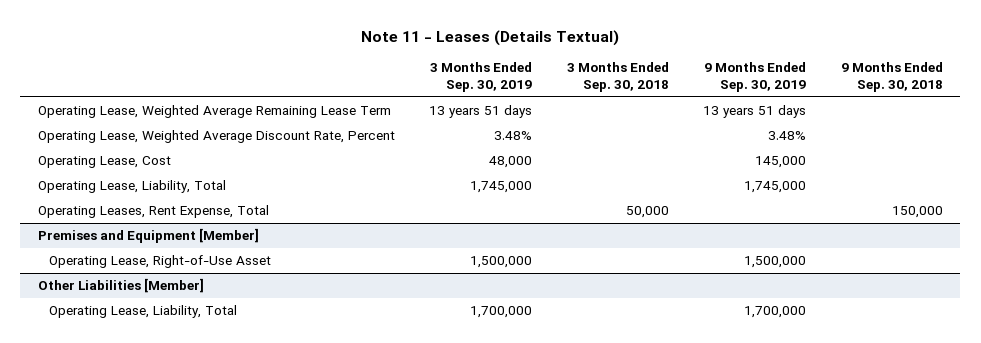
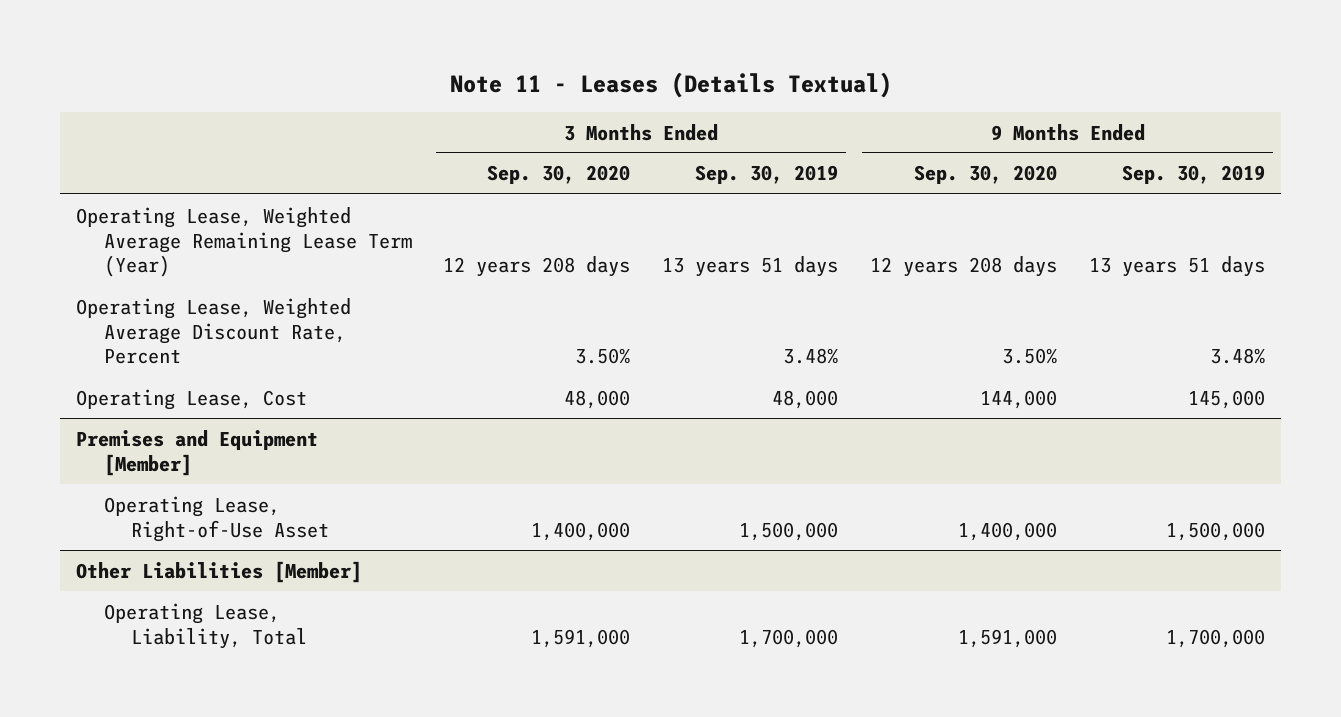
[566,62,669,93] 3 Months Ended Sep. 30, 2018 -> none
[840,62,943,93] 9 Months Ended Sep. 30, 2018 -> none
none -> [487,165,631,185] Sep. 30, 2020
none -> [914,165,1058,185] Sep. 30, 2020
[37,105,391,119] Operating Lease, Weighted Average Remaining Lease Term -> [76,206,412,278] Operating Lease, Weighted Average Remaining Lease Term (Year)
[37,180,226,194] Operating Lease, Liability, Total -> none
[37,205,269,219] Operating Leases, Rent Expense, Total -> none

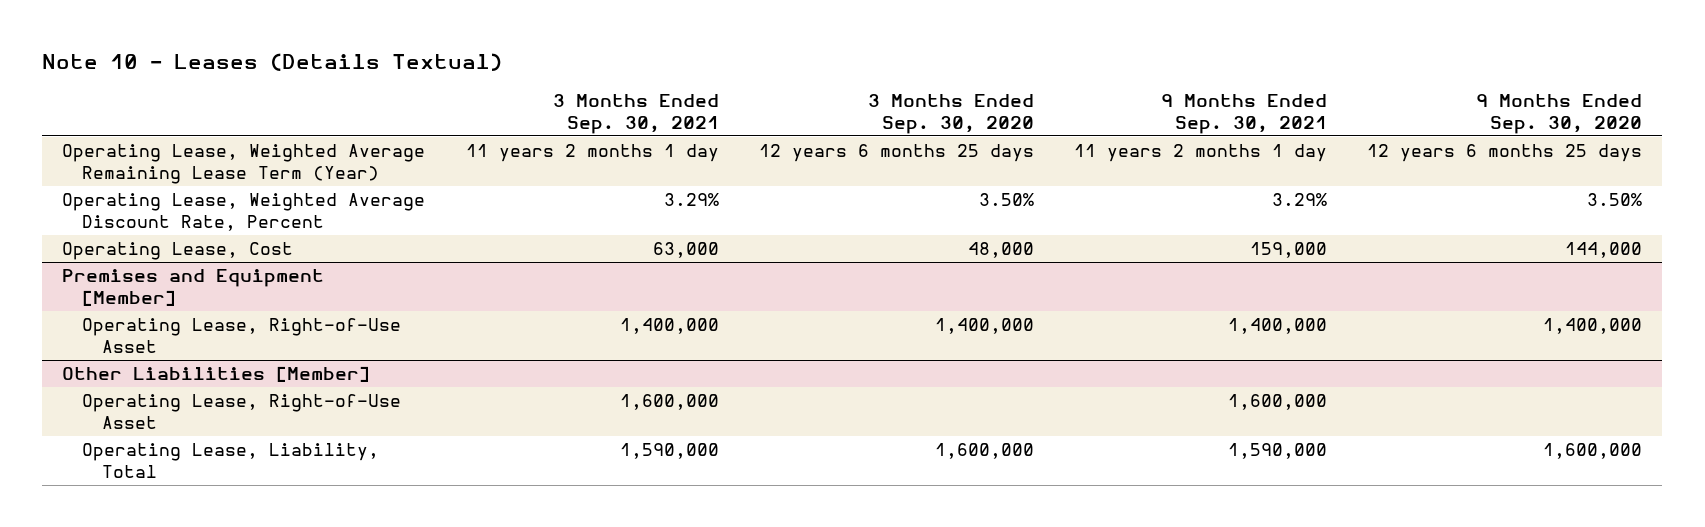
[449,71,892,98] Note 11 - Leases (Details Textual) -> [42,53,503,72] Note 10 - Leases (Details Textual)
[695,165,839,185] Sep. 30, 2019 -> none
[1122,165,1266,185] Sep. 30, 2019 -> none
none -> [552,94,719,134] 3 Months Ended Sep. 30, 2021
none -> [1161,94,1328,134] 9 Months Ended Sep. 30, 2021
[443,256,631,278] 12 years 208 days -> [758,144,1034,163] 12 years 6 months 25 days
[870,256,1058,278] 12 years 208 days -> [1367,144,1643,163] 12 years 6 months 25 days
none -> [82,394,402,429] Operating Lease, Right-of-Use Asset
[531,628,631,648] 1,591,000 -> [934,443,1034,460] 1,600,000
[958,628,1058,648] 1,591,000 -> [1543,443,1643,460] 1,600,000

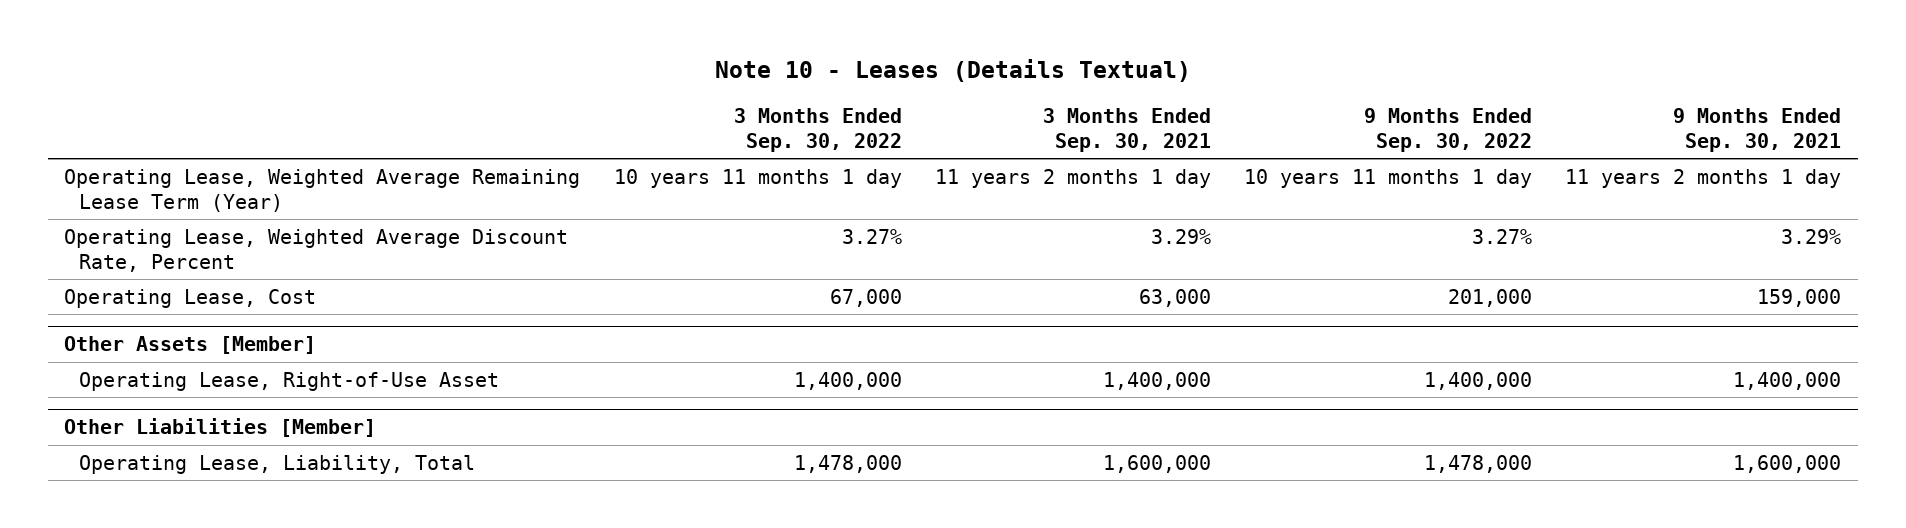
[867,94,1034,134] 3 Months Ended Sep. 30, 2020 -> none
[1476,94,1643,134] 9 Months Ended Sep. 30, 2020 -> none
none -> [733,107,902,152] 3 Months Ended Sep. 30, 2022
none -> [1364,107,1533,152] 9 Months Ended Sep. 30, 2022
[62,269,325,306] Premises and Equipment [Member] -> none
none -> [64,336,317,355] Other Assets [Member]
[82,394,402,429] Operating Lease, Right-of-Use Asset -> none
[619,443,719,460] 1,590,000 -> [1102,454,1211,473] 1,600,000
[1228,443,1328,460] 1,590,000 -> [1733,454,1842,473] 1,600,000

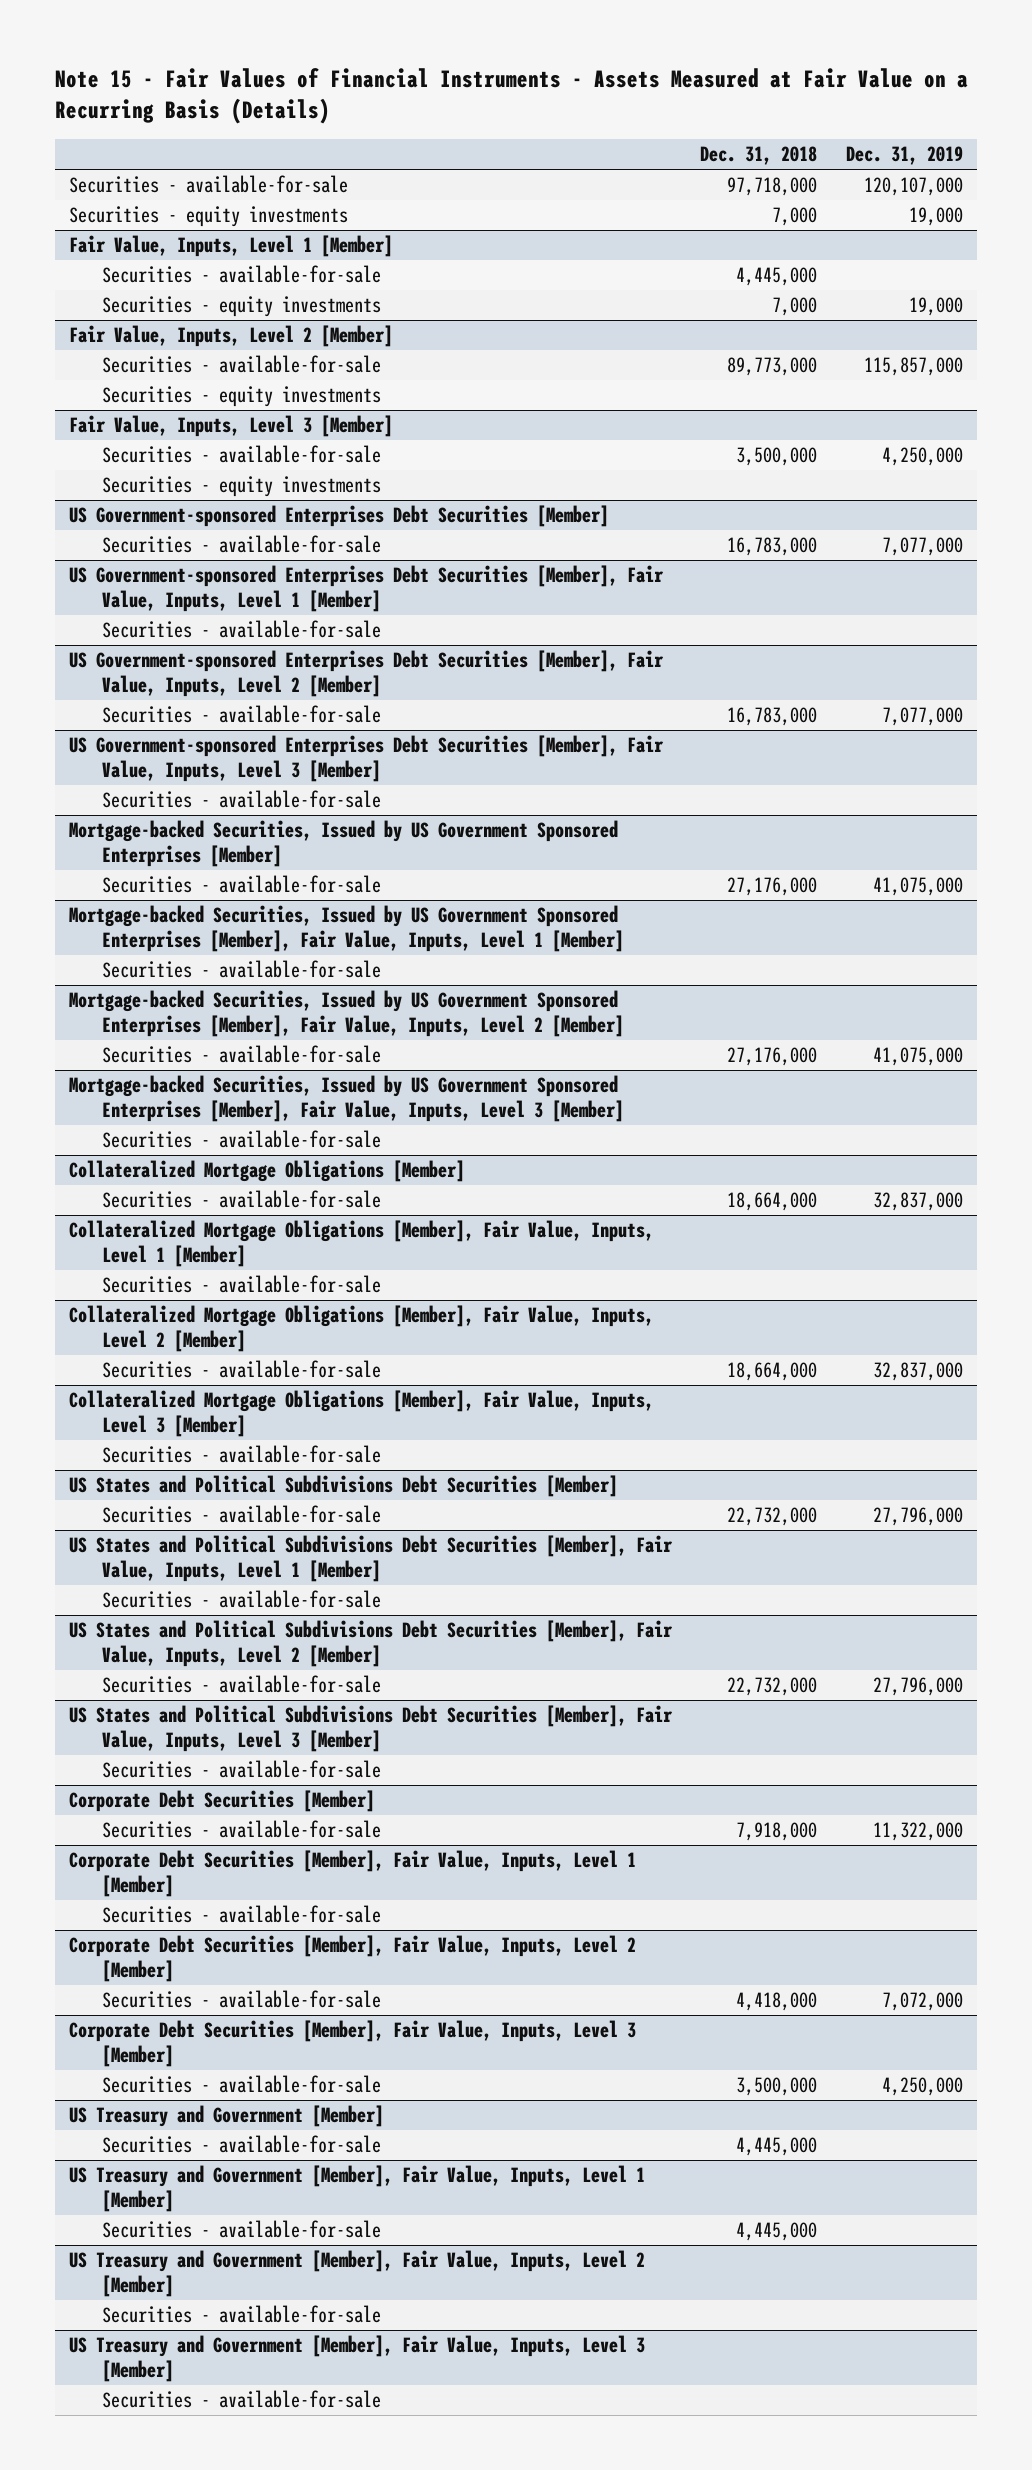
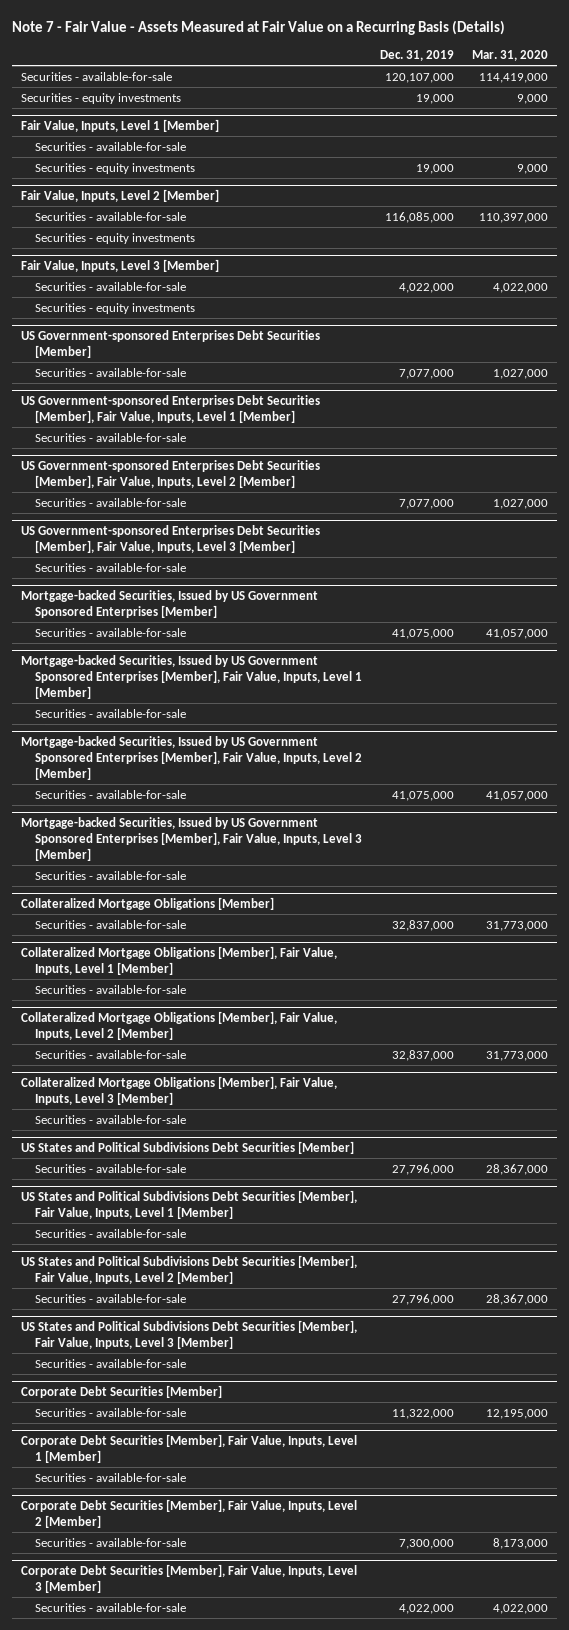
[55,67,969,125] Note 15 - Fair Values of Financial Instruments - Assets Measured at Fair Value on a Recurring Basis (Details) -> [11,19,505,35] Note 7 - Fair Value - Assets Measured at Fair Value on a Recurring Basis (Details)
[700,146,818,166] Dec. 31, 2018 -> none
none -> [472,50,549,62] Mar. 31, 2020
[863,357,963,377] 115,857,000 -> [384,211,454,223] 116,085,000
[881,447,963,467] 4,250,000 -> [398,282,454,293] 4,022,000
[881,1992,963,2012] 7,072,000 -> [398,1538,454,1549] 7,300,000
[69,2105,385,2128] US Treasury and Government [Member] -> none
[101,2135,381,2154] Securities - available-for-sale -> none
[69,2165,646,2212] US Treasury and Government [Member], Fair Value, Inputs, Level 1 [Member] -> none
[101,2220,381,2239] Securities - available-for-sale -> none
[69,2250,646,2297] US Treasury and Government [Member], Fair Value, Inputs, Level 2 [Member] -> none
[101,2305,381,2324] Securities - available-for-sale -> none
[69,2335,646,2382] US Treasury and Government [Member], Fair Value, Inputs, Level 3 [Member] -> none
[101,2390,381,2409] Securities - available-for-sale -> none
[881,2077,963,2097] 4,250,000 -> [398,1603,454,1614] 4,022,000

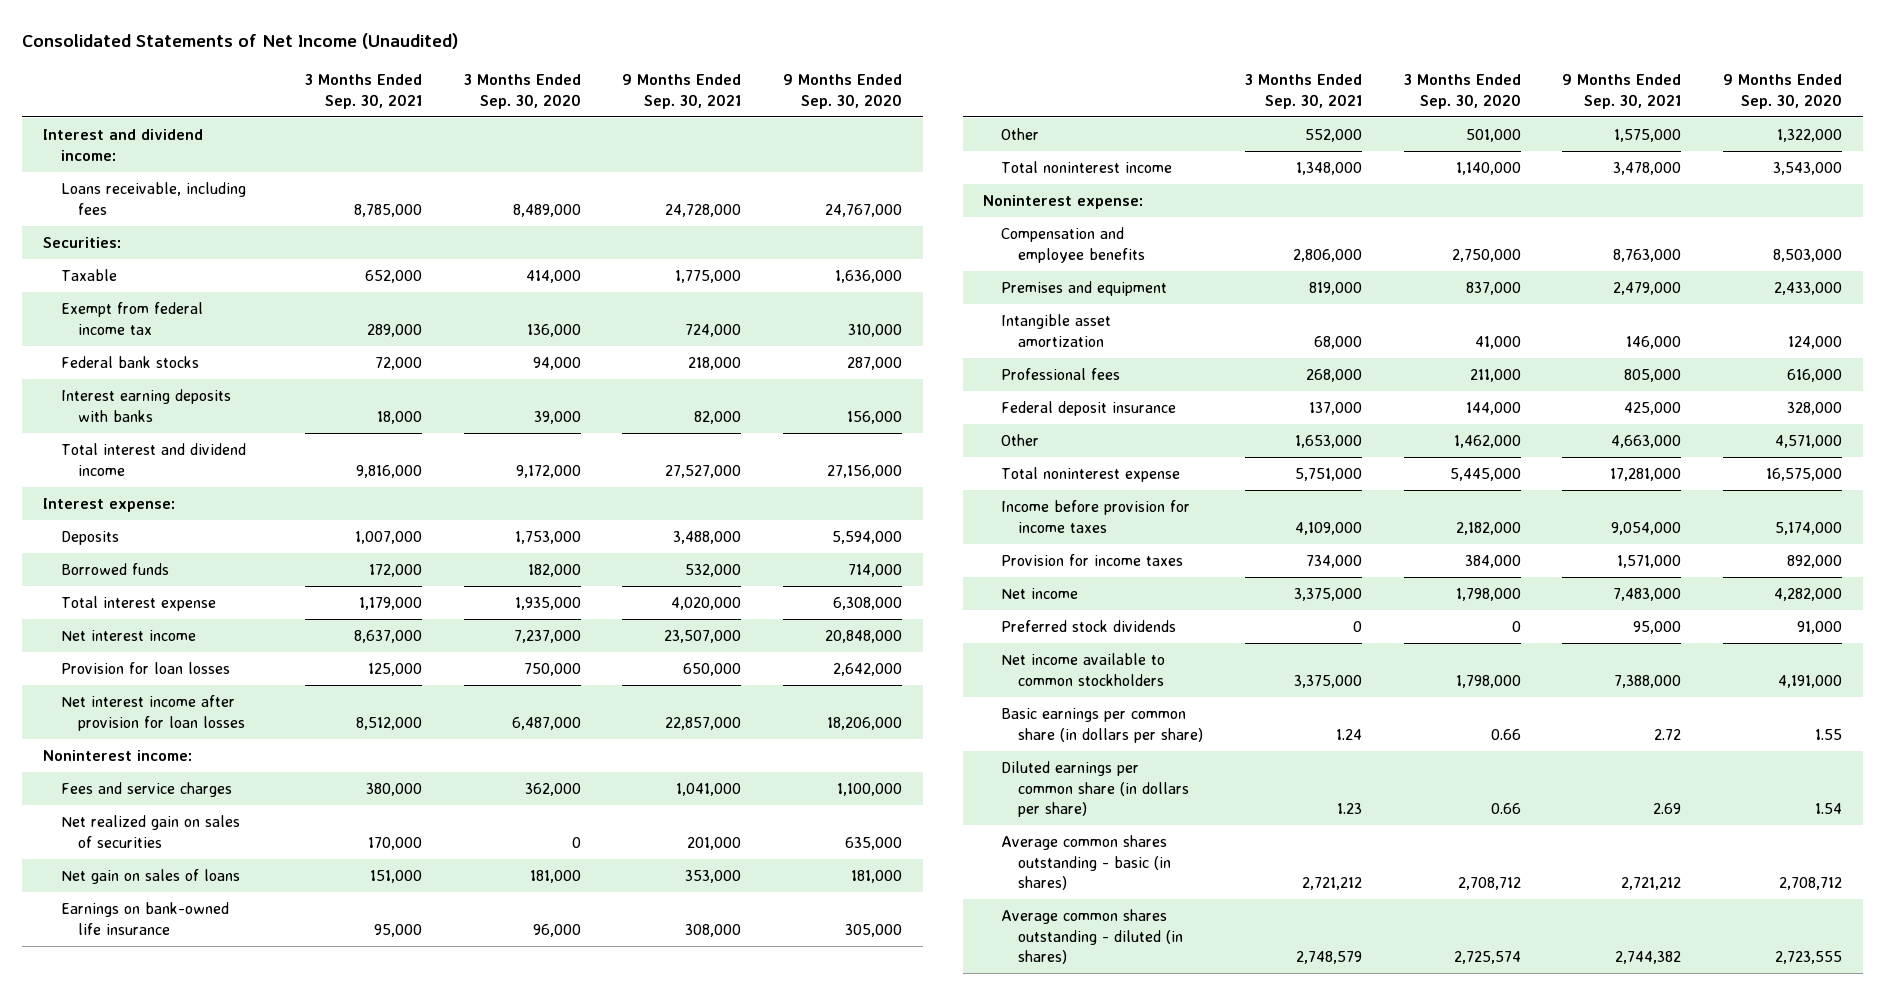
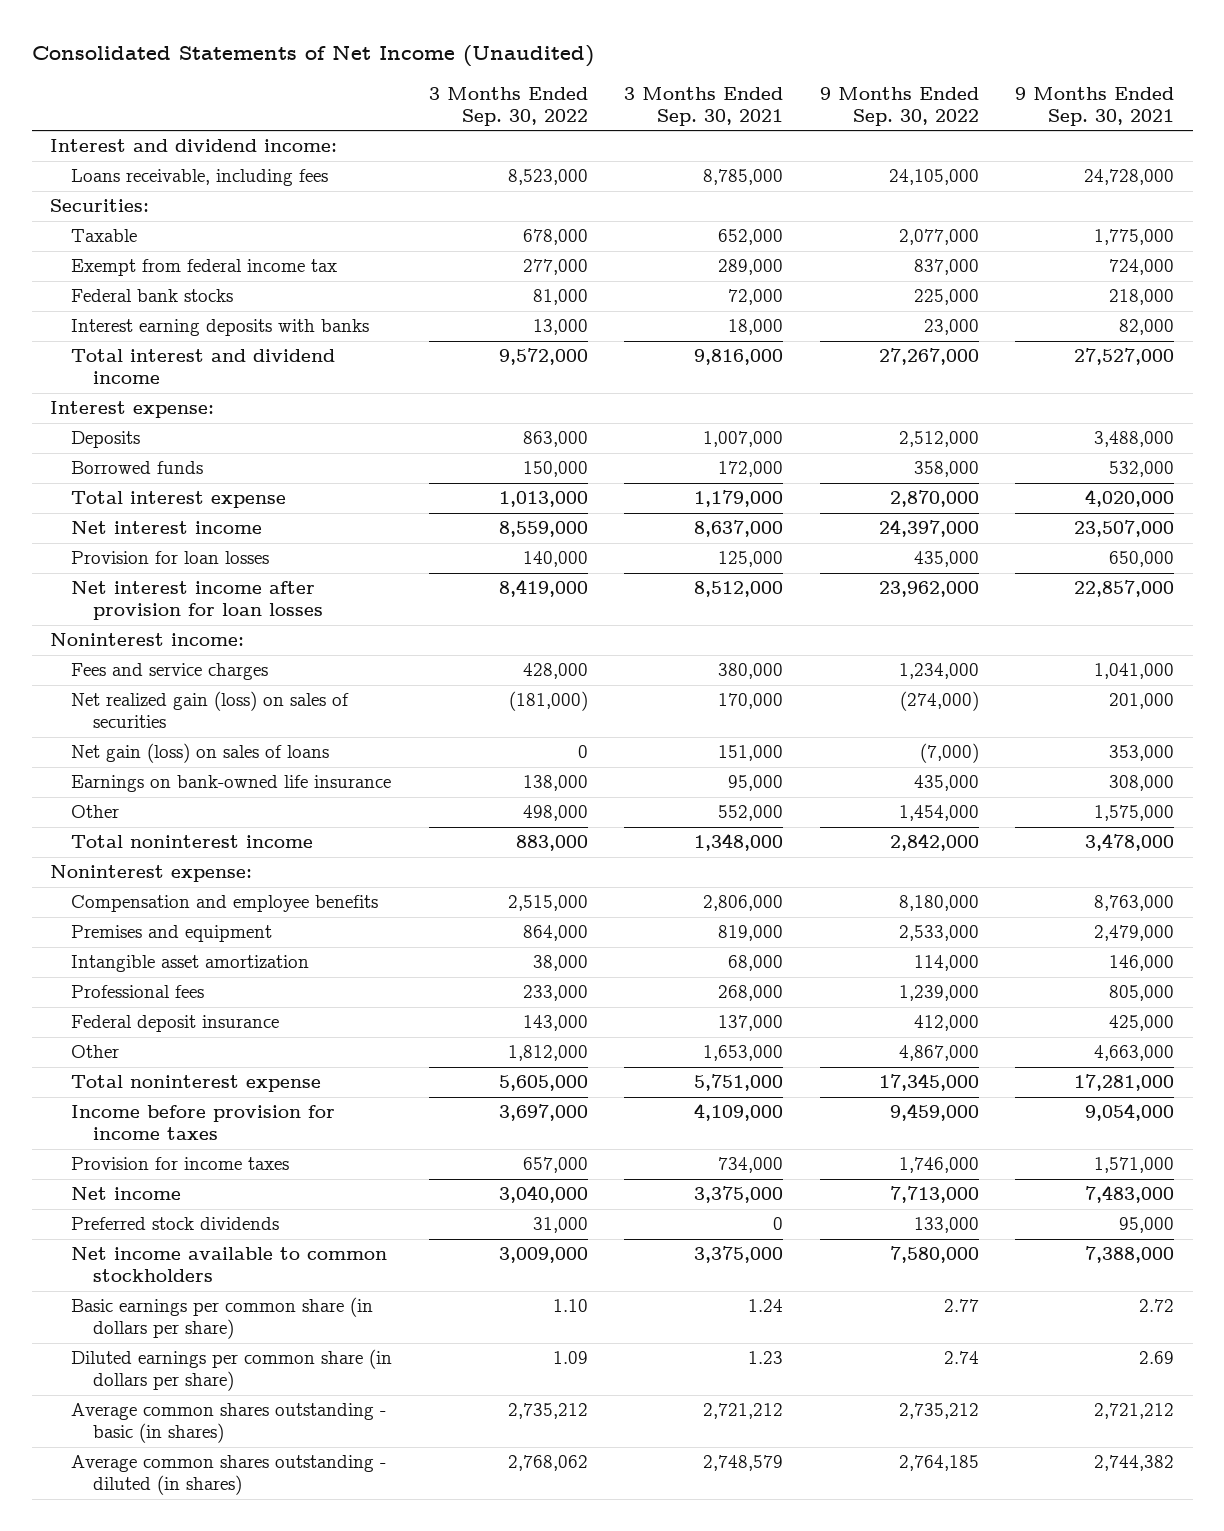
[463,73,581,109] 3 Months Ended Sep. 30, 2020 -> none
[782,73,902,109] 9 Months Ended Sep. 30, 2020 -> none
none -> [428,86,588,126] 3 Months Ended Sep. 30, 2022
none -> [819,86,979,126] 9 Months Ended Sep. 30, 2022
[60,815,240,848] Net realized gain on sales of securities -> [71,691,350,729] Net realized gain (loss) on sales of securities
[60,869,240,885] Net gain on sales of loans -> [71,743,330,764] Net gain (loss) on sales of loans

